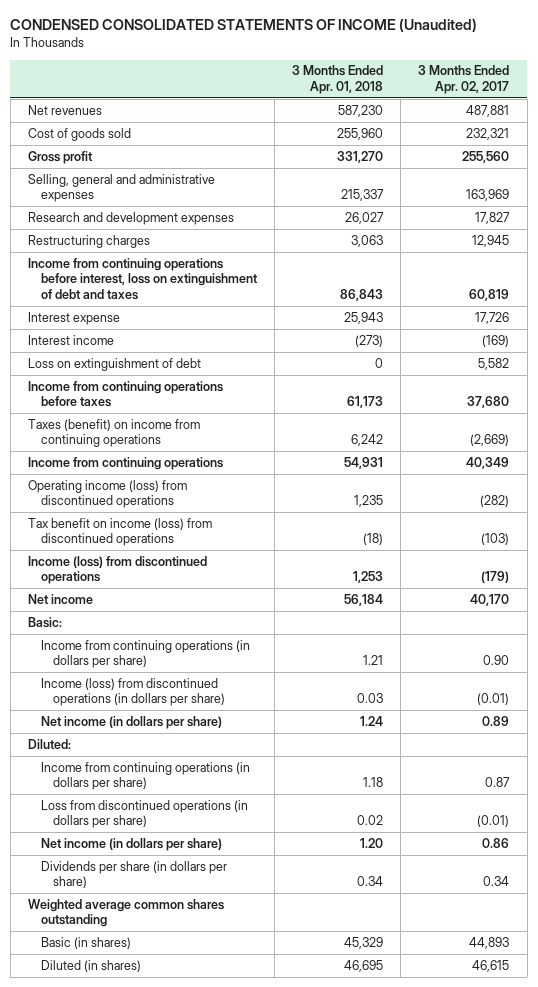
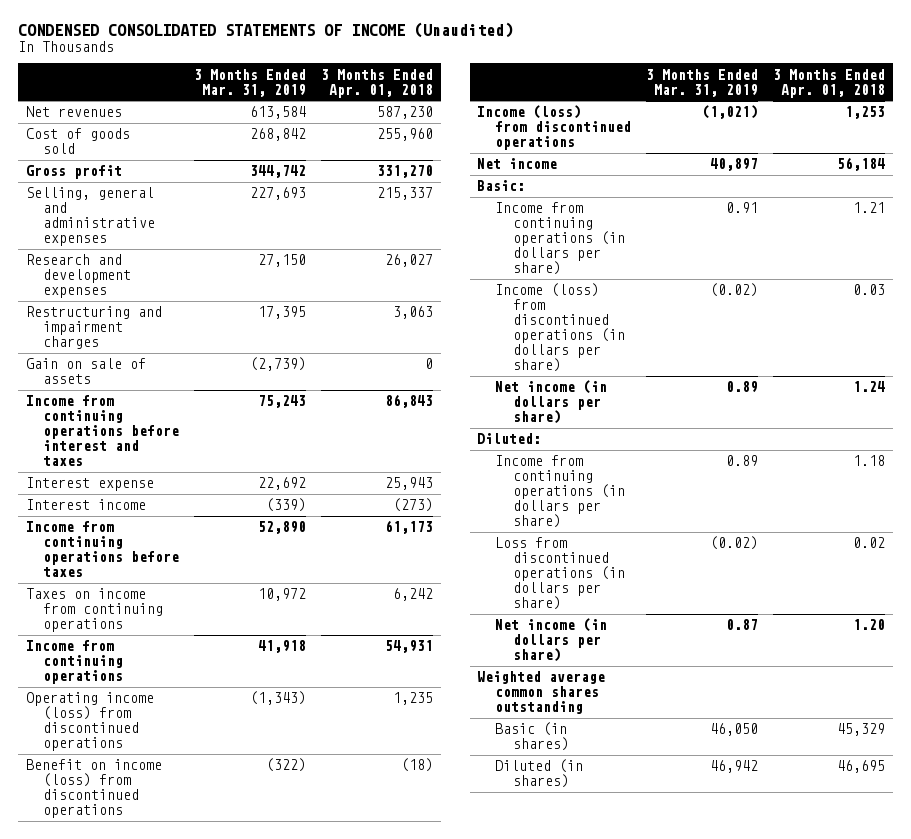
[418,65,510,94] 3 Months Ended Apr. 02, 2017 -> none
none -> [194,68,307,97] 3 Months Ended Mar. 31, 2019
[28,234,151,248] Restructuring charges -> [25,306,162,350] Restructuring and impairment charges
none -> [25,358,146,385] Gain on sale of assets
[28,257,258,300] Income from continuing operations before interest, loss on extinguishment of debt and taxes -> [25,395,180,467] Income from continuing operations before interest and taxes
[28,357,202,371] Loss on extinguishment of debt -> none
[28,418,201,448] Taxes (benefit) on income from continuing operations -> [25,588,164,633] Taxes on income from continuing operations
[28,517,213,547] Tax benefit on income (loss) from discontinued operations -> [25,759,162,819] Benefit on income (loss) from discontinued operations
[40,860,227,889] Dividends per share (in dollars per share) -> none

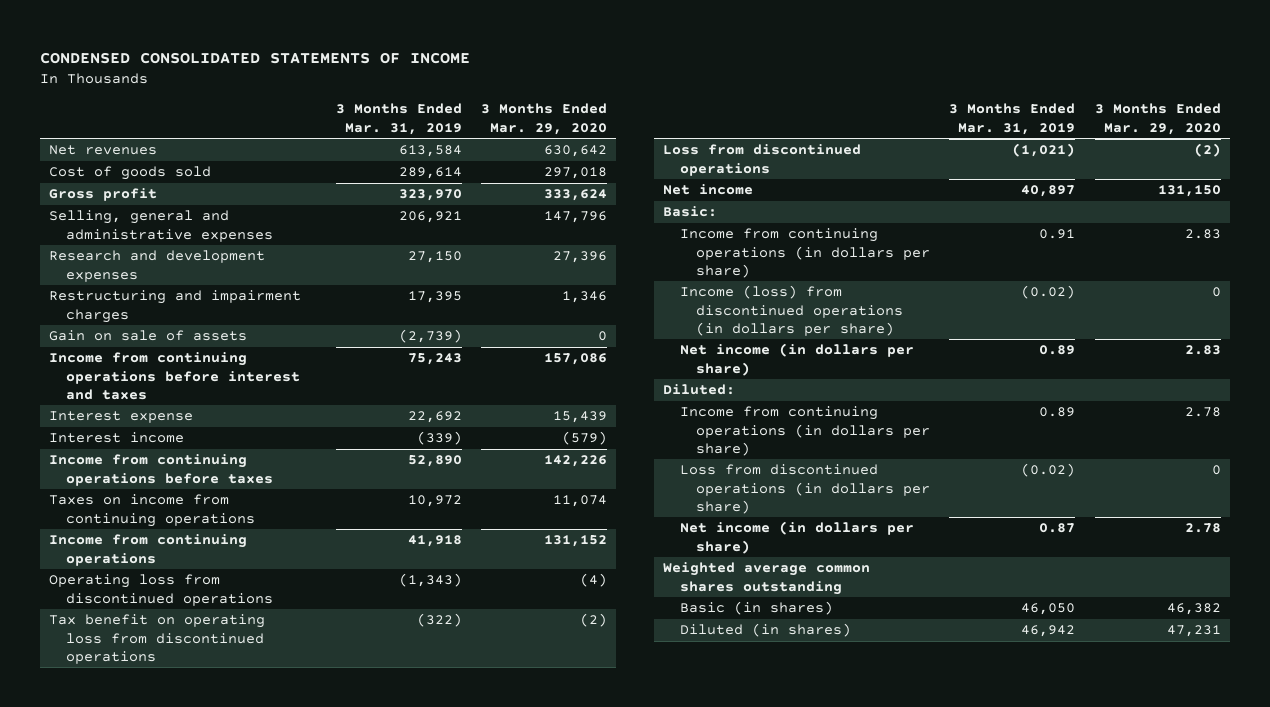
[18,22,514,39] CONDENSED CONSOLIDATED STATEMENTS OF INCOME (Unaudited) -> [39,51,470,64] CONDENSED CONSOLIDATED STATEMENTS OF INCOME
[321,68,434,98] 3 Months Ended Apr. 01, 2018 -> none
none -> [480,103,607,135] 3 Months Ended Mar. 29, 2020
[250,128,307,142] 268,842 -> [398,167,462,180] 289,614
[250,165,307,179] 344,742 -> [398,189,462,202] 323,970
[250,187,307,201] 227,693 -> [398,211,462,224] 206,921
[25,692,154,752] Operating income (loss) from discontinued operations -> [49,574,273,606] Operating loss from discontinued operations
[25,759,162,819] Benefit on income (loss) from discontinued operations -> [49,614,266,664] Tax benefit on operating loss from discontinued operations
[477,105,632,151] Income (loss) from discontinued operations -> [663,144,862,176] Loss from discontinued operations

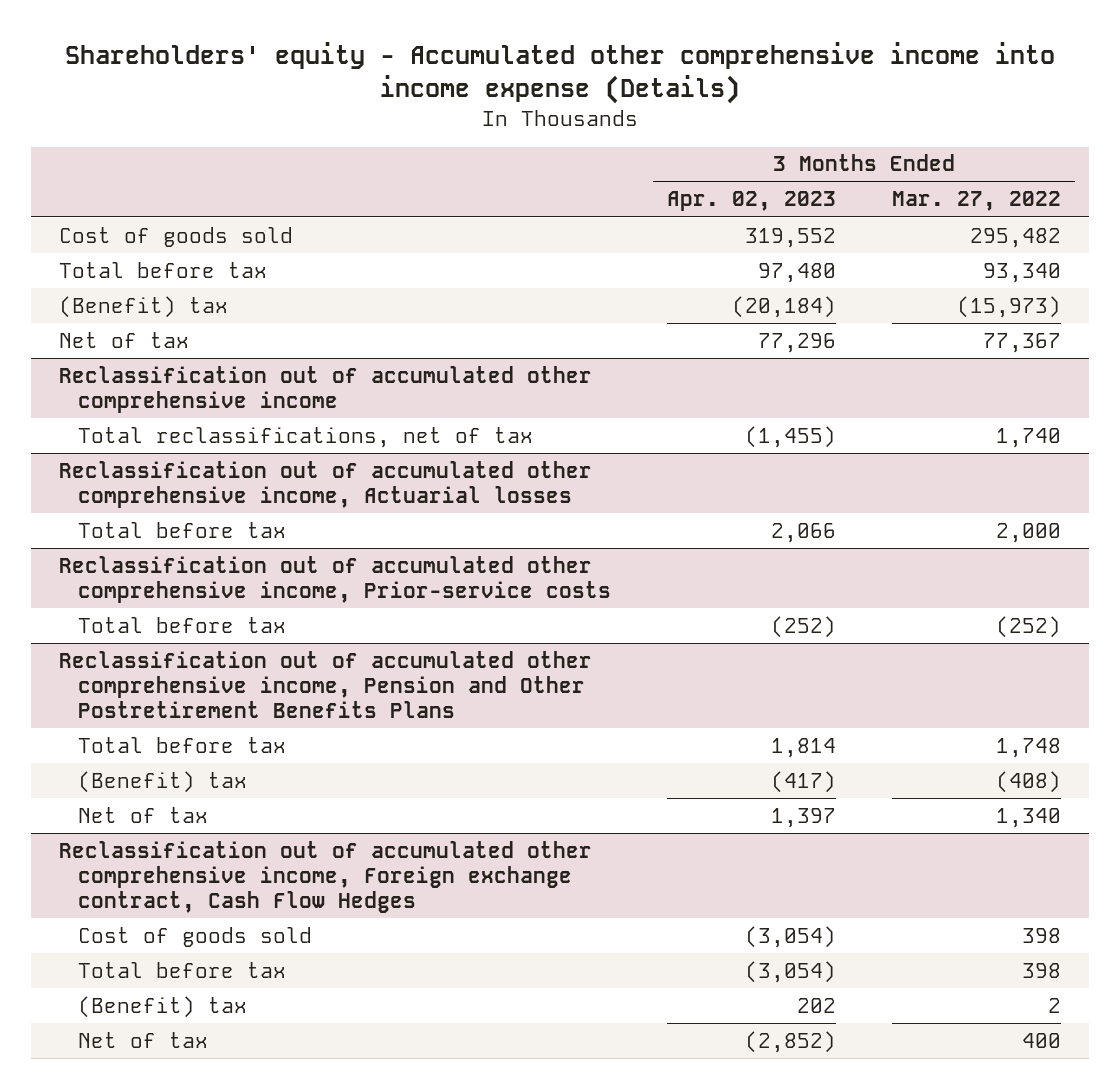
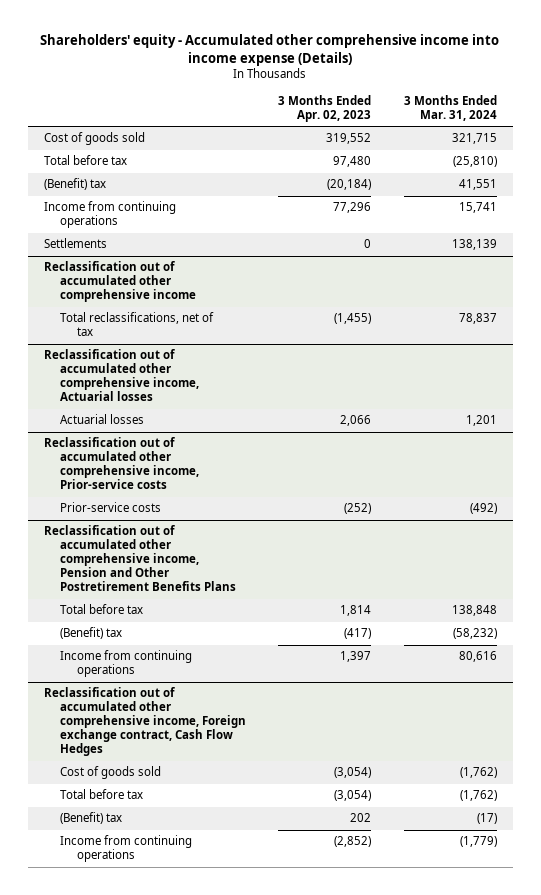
[891,191,1061,212] Mar. 27, 2022 -> none
none -> [403,94,497,121] 3 Months Ended Mar. 31, 2024
[59,331,190,348] Net of tax -> [43,201,176,229] Income from continuing operations
none -> [43,238,107,249] Settlements
[78,521,287,538] Total before tax -> [60,414,145,425] Actuarial losses
[78,616,287,633] Total before tax -> [60,502,162,513] Prior-service costs
[78,806,209,823] Net of tax -> [60,650,193,678] Income from continuing operations
[78,1031,209,1048] Net of tax -> [60,835,193,863] Income from continuing operations

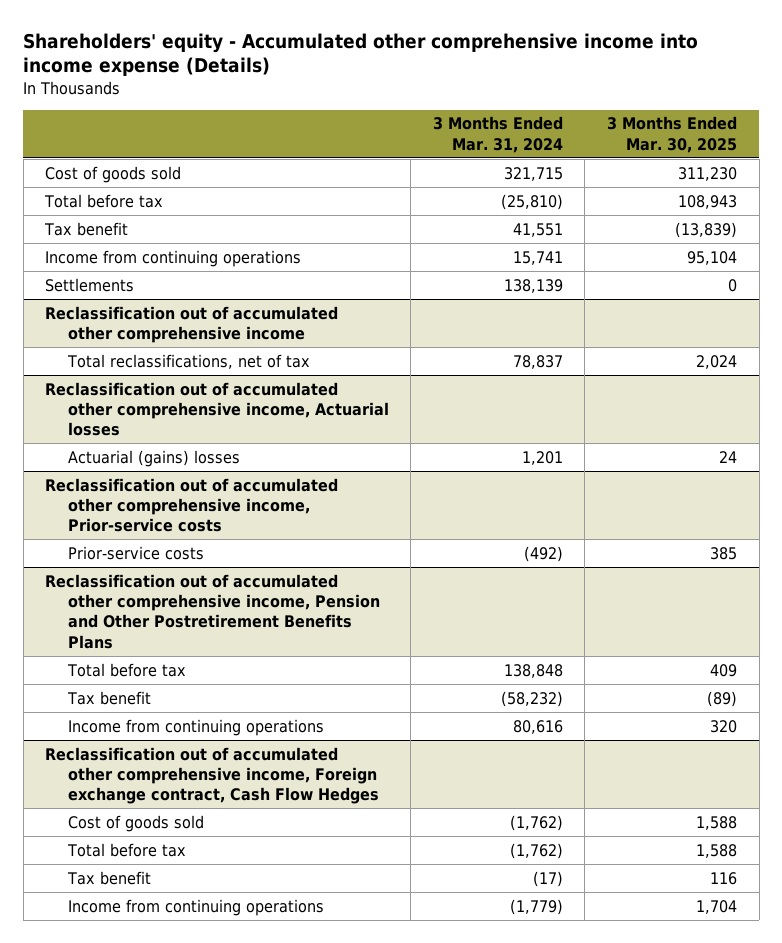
[278,94,372,122] 3 Months Ended Apr. 02, 2023 -> none
none -> [607,116,738,153] 3 Months Ended Mar. 30, 2025
[43,178,106,191] (Benefit) tax -> [44,221,129,236] Tax benefit
[60,414,145,425] Actuarial losses -> [67,449,240,467] Actuarial (gains) losses
[60,627,123,640] (Benefit) tax -> [66,690,151,705] Tax benefit
[60,812,123,825] (Benefit) tax -> [66,870,151,885] Tax benefit

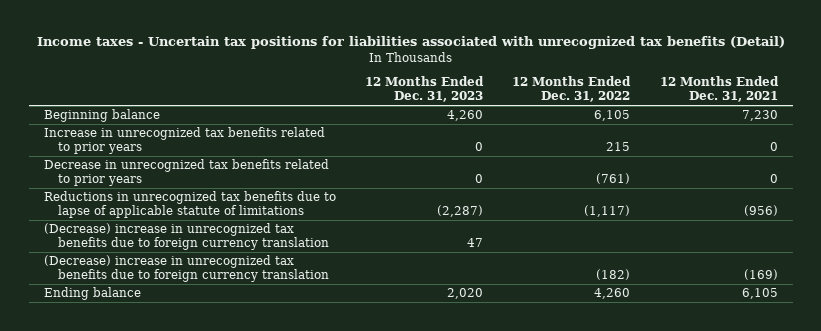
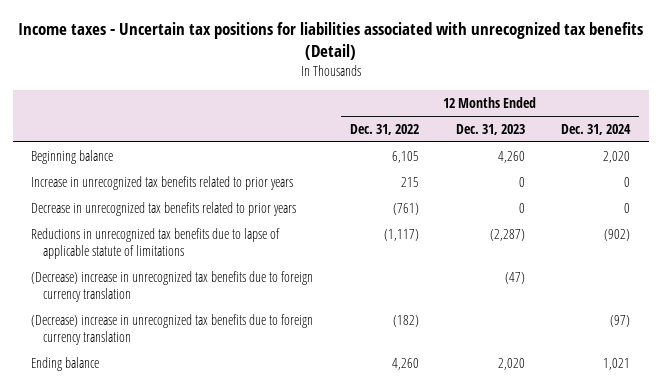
[659,76,779,103] 12 Months Ended Dec. 31, 2021 -> none
none -> [561,124,632,136] Dec. 31, 2024
[467,238,484,248] 47 -> [504,271,525,284] (47)

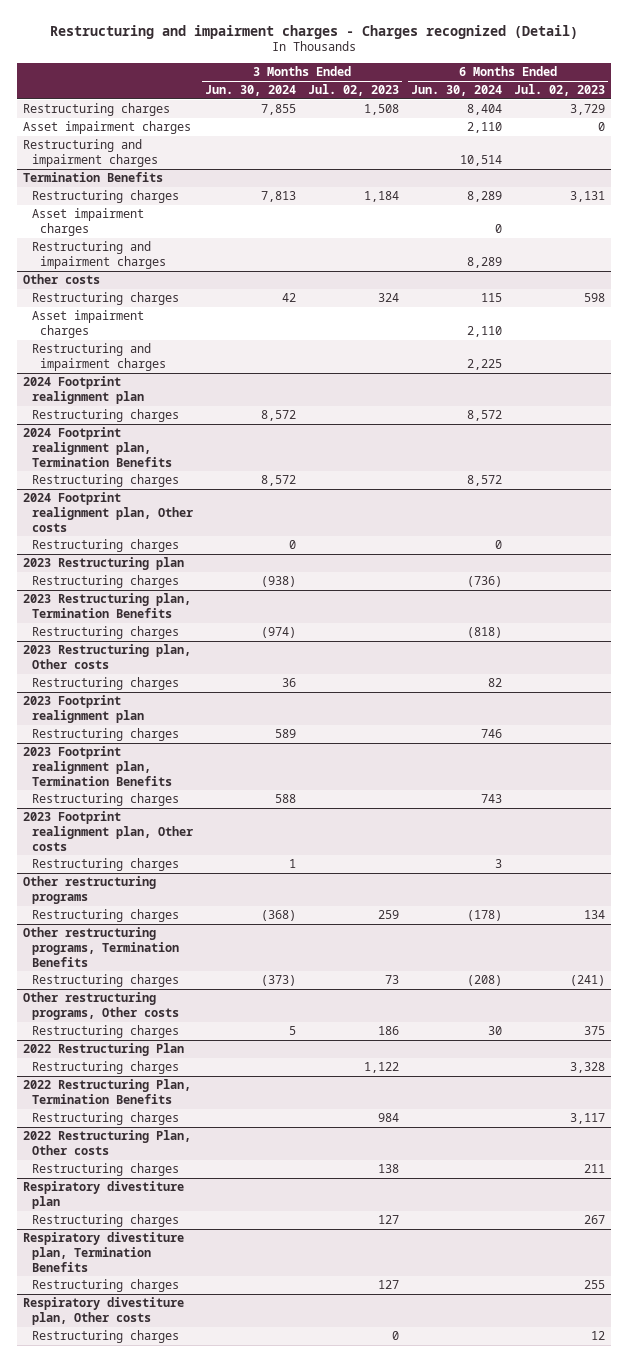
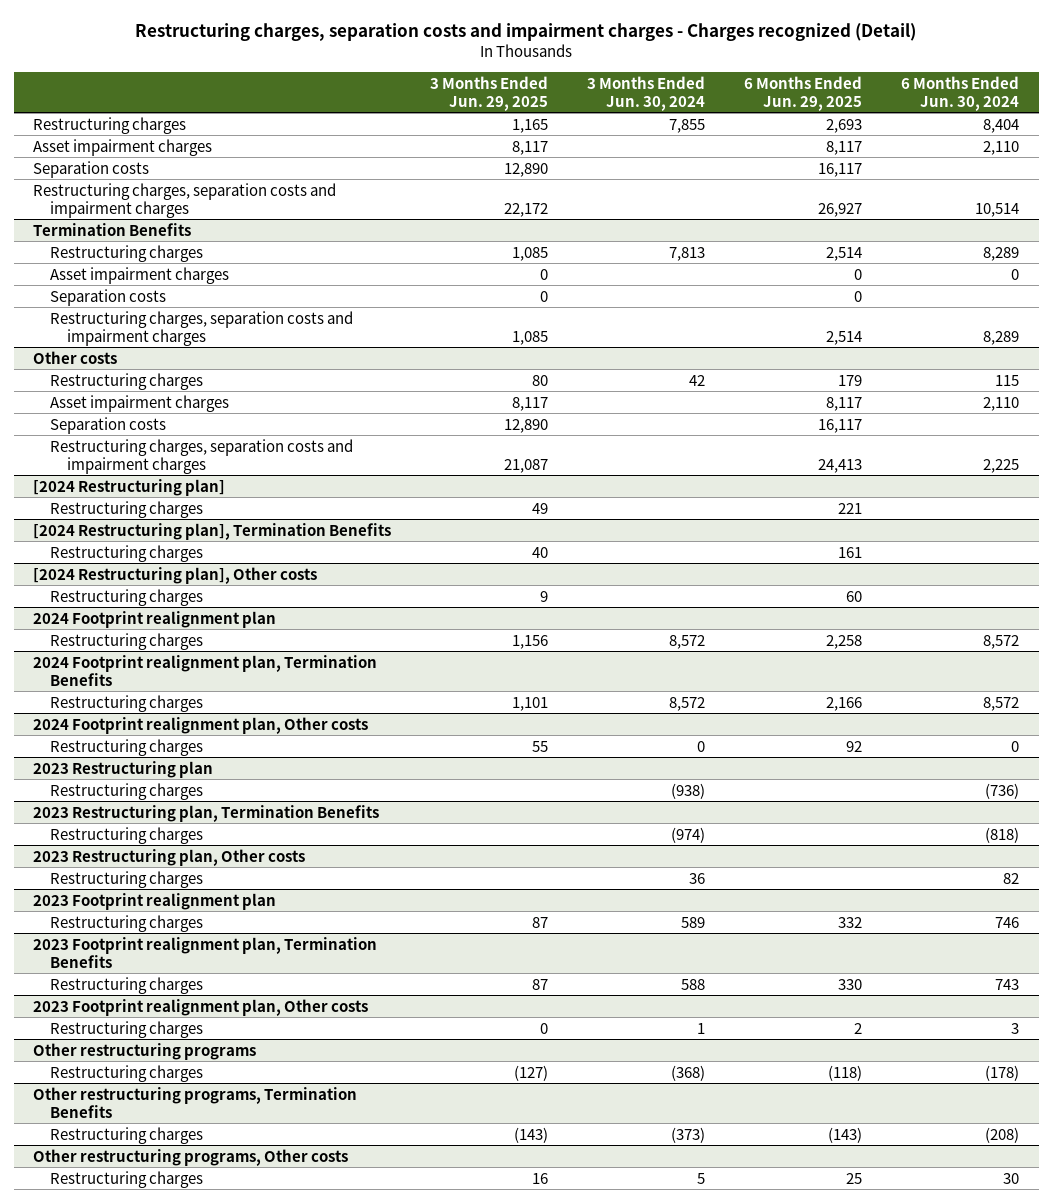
[50,24,579,39] Restructuring and impairment charges - Charges recognized (Detail) -> [135,22,917,41] Restructuring charges, separation costs and impairment charges - Charges recognized (Detail)
[307,84,399,97] Jul. 02, 2023 -> none
[514,84,606,97] Jul. 02, 2023 -> none
none -> [430,75,549,111] 3 Months Ended Jun. 29, 2025
none -> [744,75,863,111] 6 Months Ended Jun. 29, 2025
none -> [33,160,150,178] Separation costs
[23,139,158,167] Restructuring and impairment charges -> [33,182,337,218] Restructuring charges, separation costs and impairment charges
none -> [50,288,167,306] Separation costs
[31,241,167,269] Restructuring and impairment charges -> [50,310,354,346] Restructuring charges, separation costs and impairment charges
none -> [50,416,167,434] Separation costs
[31,343,167,371] Restructuring and impairment charges -> [50,438,354,474] Restructuring charges, separation costs and impairment charges
none -> [33,478,226,496] [2024 Restructuring plan]
none -> [50,500,204,518] Restructuring charges
none -> [33,522,392,540] [2024 Restructuring plan], Termination Benefits
none -> [50,544,204,562] Restructuring charges
none -> [33,566,318,584] [2024 Restructuring plan], Other costs
none -> [50,588,204,606] Restructuring charges
[23,1043,185,1057] 2022 Restructuring Plan -> none
[31,1061,179,1075] Restructuring charges -> none
[23,1079,192,1104] 2022 Restructuring Plan, Termination Benefits -> none
[31,1112,179,1126] Restructuring charges -> none
[23,1130,192,1155] 2022 Restructuring Plan, Other costs -> none
[31,1163,179,1177] Restructuring charges -> none
[23,1181,185,1209] Respiratory divestiture plan -> none
[31,1214,179,1228] Restructuring charges -> none
[23,1232,185,1272] Respiratory divestiture plan, Termination Benefits -> none
[31,1279,179,1293] Restructuring charges -> none
[23,1297,185,1325] Respiratory divestiture plan, Other costs -> none
[31,1330,179,1344] Restructuring charges -> none

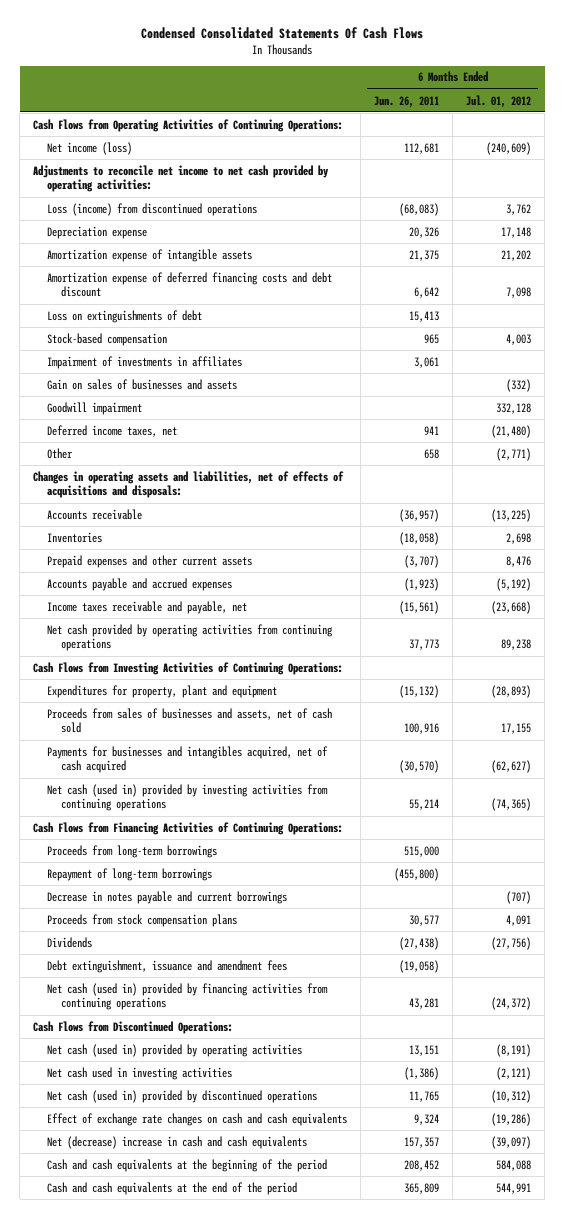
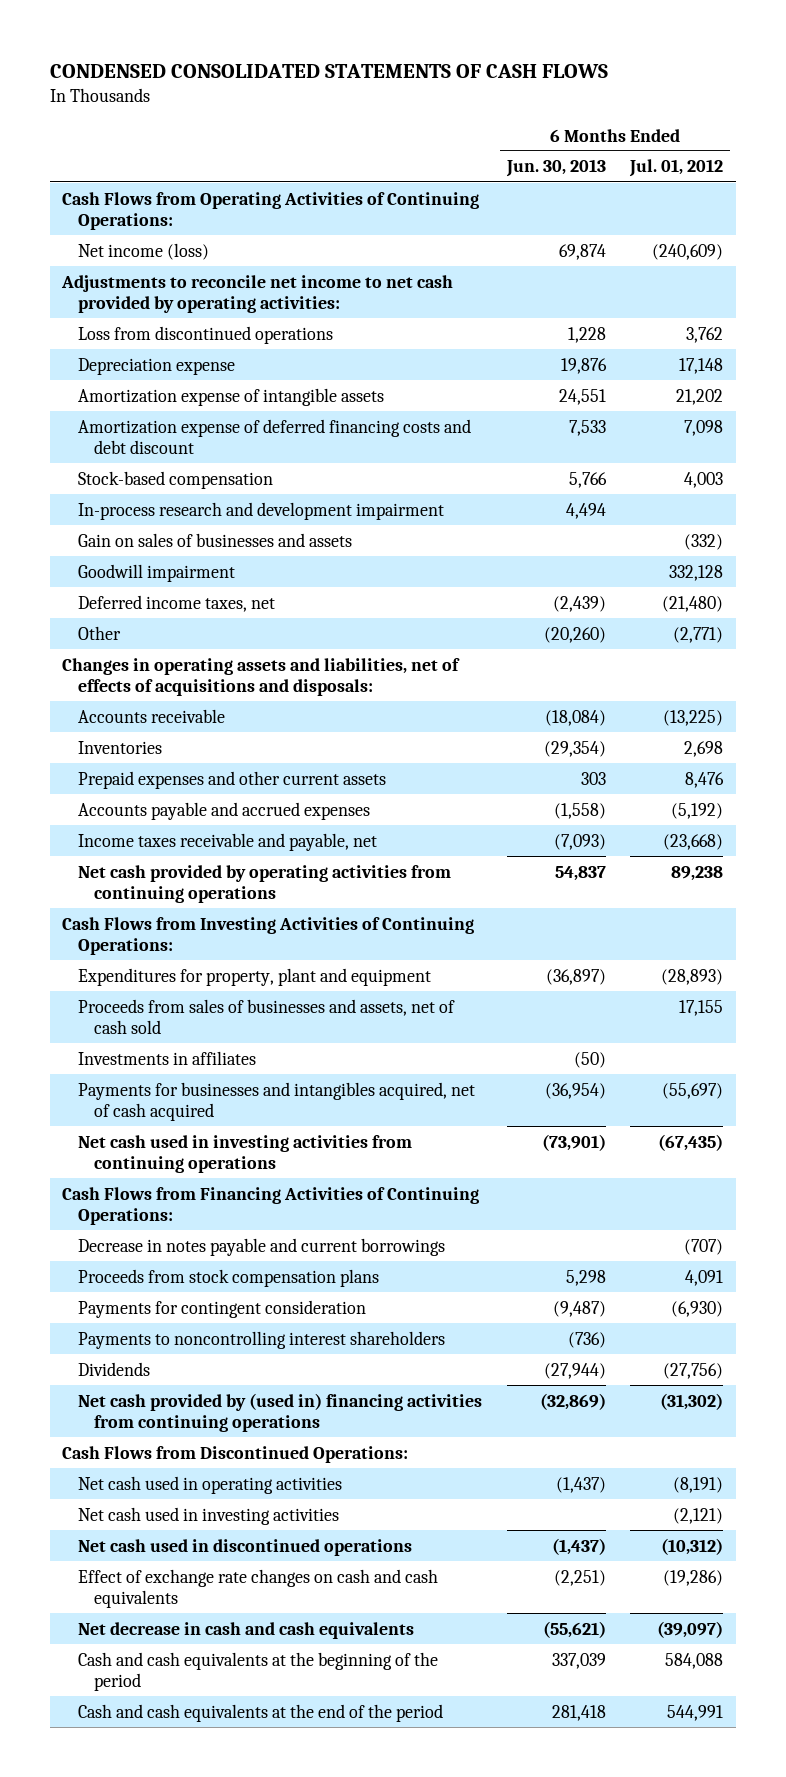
[141,26,424,39] Condensed Consolidated Statements Of Cash Flows -> [49,63,608,78] CONDENSED CONSOLIDATED STATEMENTS OF CASH FLOWS
[374,95,440,108] Jun. 26, 2011 -> none
none -> [505,159,606,178] Jun. 30, 2013
[46,202,257,216] Loss (income) from discontinued operations -> [77,325,333,344] Loss from discontinued operations
[46,309,202,323] Loss on extinguishments of debt -> none
[46,355,242,369] Impairment of investments in affiliates -> none
none -> [77,501,444,520] In-process research and development impairment
none -> [77,1050,256,1065] Investments in affiliates
[491,760,532,774] (62,627) -> [662,1082,724,1099] (55,697)
[46,783,328,812] Net cash (used in) provided by investing activities from continuing operations -> [77,1134,412,1173] Net cash used in investing activities from continuing operations
[491,798,532,812] (74,365) -> [658,1133,724,1151] (67,435)
[46,844,217,858] Proceeds from long-term borrowings -> none
[46,867,212,881] Repayment of long-term borrowings -> none
none -> [77,1299,366,1318] Payments for contingent consideration
none -> [77,1330,445,1349] Payments to noncontrolling interest shareholders
[46,959,287,973] Debt extinguishment, issuance and amendment fees -> none
[46,982,328,1011] Net cash (used in) provided by financing activities from continuing operations -> [77,1392,482,1432] Net cash provided by (used in) financing activities from continuing operations
[491,997,532,1011] (24,372) -> [660,1392,724,1410] (31,302)
[46,1043,302,1057] Net cash (used in) provided by operating activities -> [77,1475,342,1494] Net cash used in operating activities
[46,1089,317,1103] Net cash (used in) provided by discontinued operations -> [77,1538,412,1556] Net cash used in discontinued operations
[46,1135,307,1149] Net (decrease) increase in cash and cash equivalents -> [77,1621,414,1639] Net decrease in cash and cash equivalents

